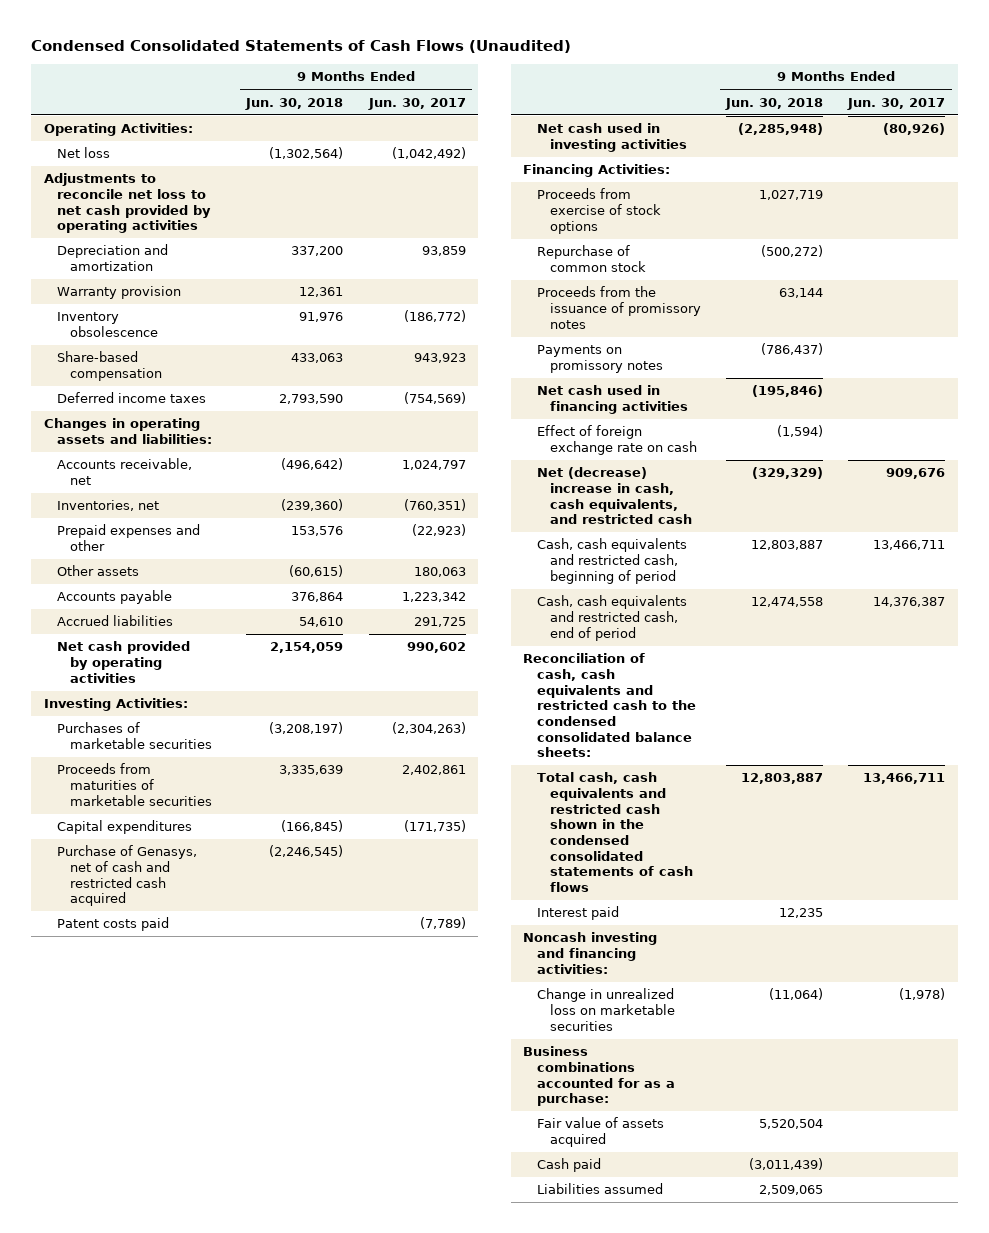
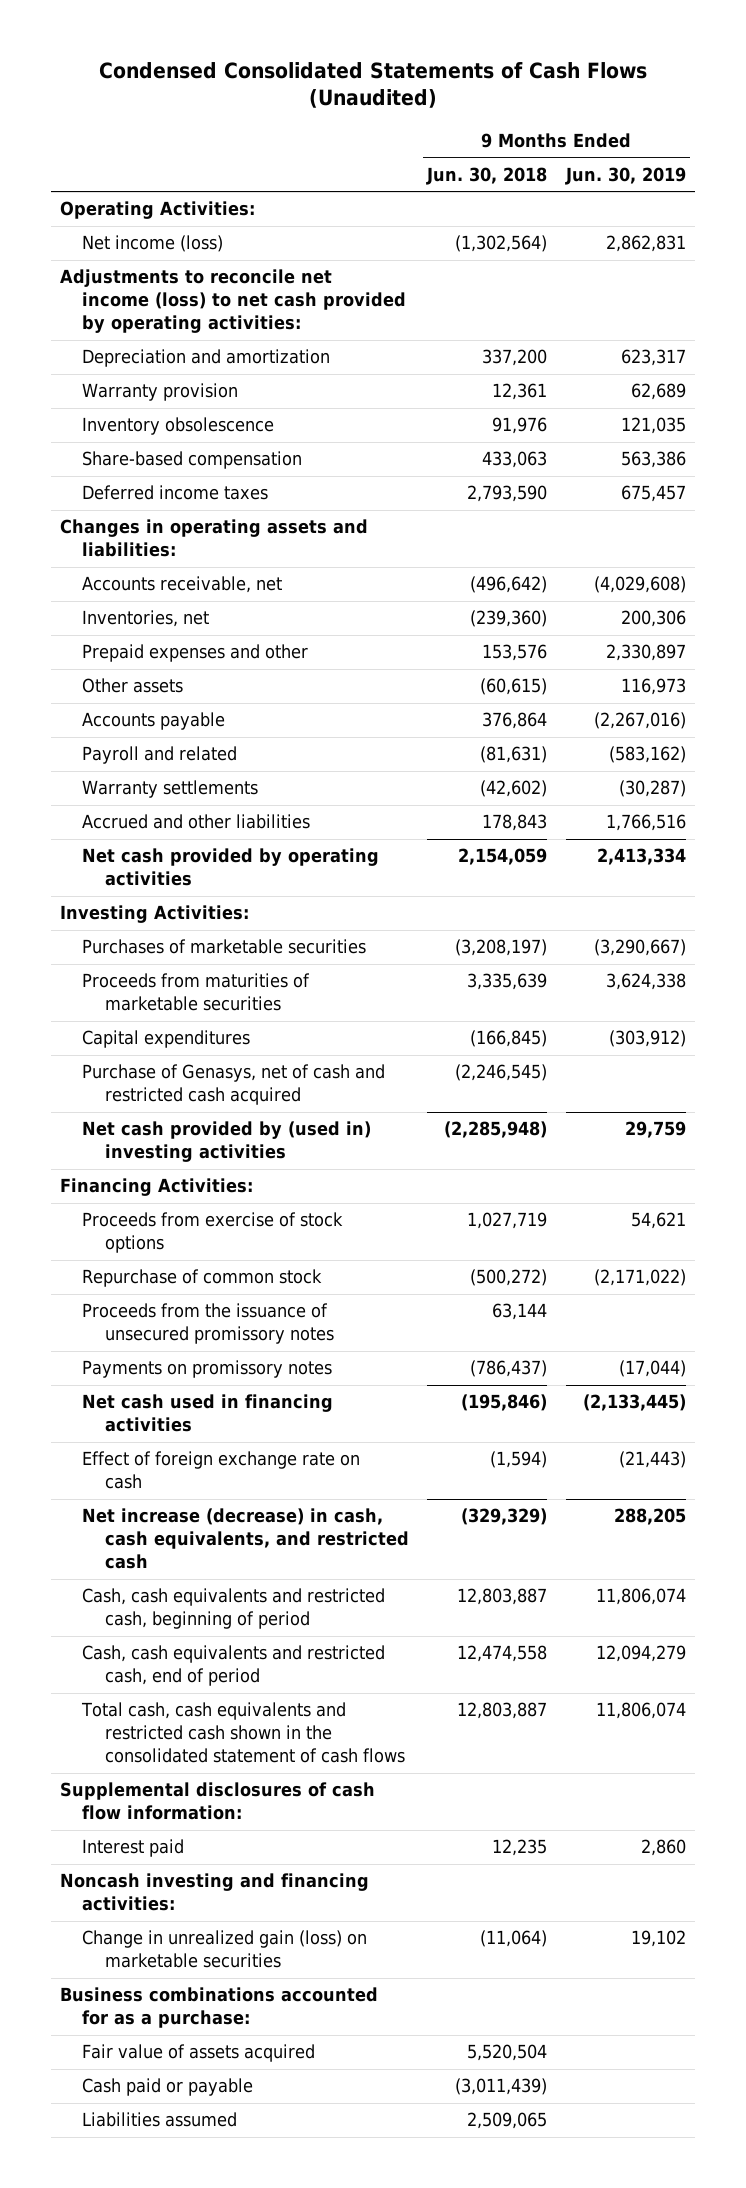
[367,97,466,110] Jun. 30, 2017 -> none
none -> [564,166,686,185] Jun. 30, 2019
[56,147,110,159] Net loss -> [82,235,224,253] Net income (loss)
[43,173,211,234] Adjustments to reconcile net loss to net cash provided by operating activities -> [59,269,407,334] Adjustments to reconcile net income (loss) to net cash provided by operating activities:
none -> [82,746,238,765] Payroll and related
none -> [82,780,259,799] Warranty settlements
[56,615,173,627] Accrued liabilities -> [82,814,311,830] Accrued and other liabilities
[299,617,344,628] 54,610 -> [482,814,548,832] 178,843
[56,917,169,932] Patent costs paid -> none
[536,123,687,152] Net cash used in investing activities -> [82,1121,372,1163] Net cash provided by (used in) investing activities
[536,286,701,329] Proceeds from the issuance of promissory notes -> [82,1303,334,1345] Proceeds from the issuance of unsecured promissory notes
[536,467,692,525] Net (decrease) increase in cash, cash equivalents, and restricted cash -> [82,1508,409,1570] Net increase (decrease) in cash, cash equivalents, and restricted cash
[523,653,696,758] Reconciliation of cash, cash equivalents and restricted cash to the condensed consolidated balance sheets: -> none
[536,772,693,892] Total cash, cash equivalents and restricted cash shown in the condensed consolidated statements of cash flows -> [81,1702,405,1764] Total cash, cash equivalents and restricted cash shown in the consolidated statement of cash flows
none -> [59,1782,375,1821] Supplemental disclosures of cash flow information:
[536,988,675,1031] Change in unrealized loss on marketable securities -> [82,1930,368,1969] Change in unrealized gain (loss) on marketable securities
[536,1158,601,1173] Cash paid -> [82,2078,254,2097] Cash paid or payable

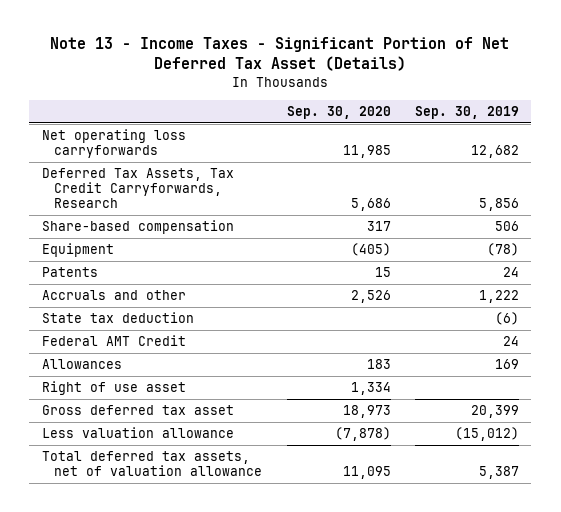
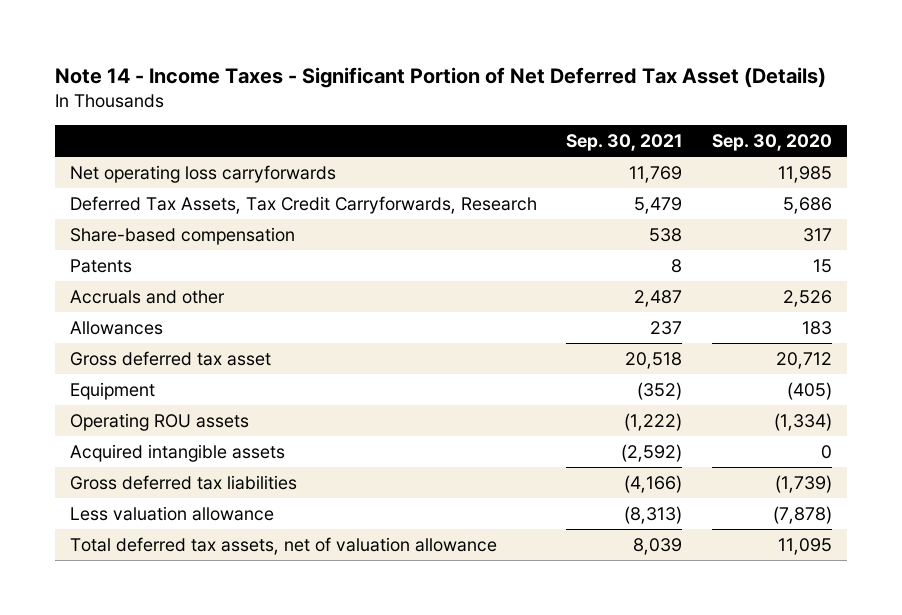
[50,37,510,72] Note 13 - Income Taxes - Significant Portion of Net Deferred Tax Asset (Details) -> [55,66,827,88] Note 14 - Income Taxes - Significant Portion of Net Deferred Tax Asset (Details)
[415,105,520,119] Sep. 30, 2019 -> none
none -> [566,133,683,151] Sep. 30, 2021
[41,312,194,324] State tax deduction -> none
[41,335,186,347] Federal AMT Credit -> none
[41,381,186,396] Right of use asset -> none
[342,405,391,419] 18,973 -> [775,351,832,369] 20,712
[41,243,114,258] Equipment -> [69,381,155,400] Equipment
none -> [69,412,249,431] Operating ROU assets
none -> [69,443,285,462] Acquired intangible assets
none -> [69,474,297,490] Gross deferred tax liabilities

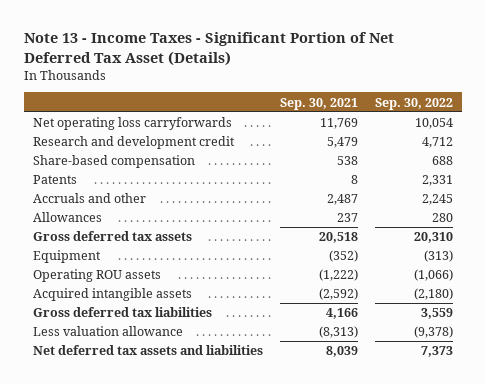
[55,66,827,88] Note 14 - Income Taxes - Significant Portion of Net Deferred Tax Asset (Details) -> [23,32,394,66] Note 13 - Income Taxes - Significant Portion of Net Deferred Tax Asset (Details)
[711,133,832,151] Sep. 30, 2020 -> none
none -> [375,97,454,110] Sep. 30, 2022
[69,195,537,214] Deferred Tax Assets, Tax Credit Carryforwards, Research -> [32,136,235,150] Research and development credit
[69,350,271,366] Gross deferred tax asset -> [32,231,192,242] Gross deferred tax assets
[624,474,683,493] (4,166) -> [325,308,358,320] 4,166
[69,536,497,555] Total deferred tax assets, net of valuation allowance -> [32,345,263,356] Net deferred tax assets and liabilities

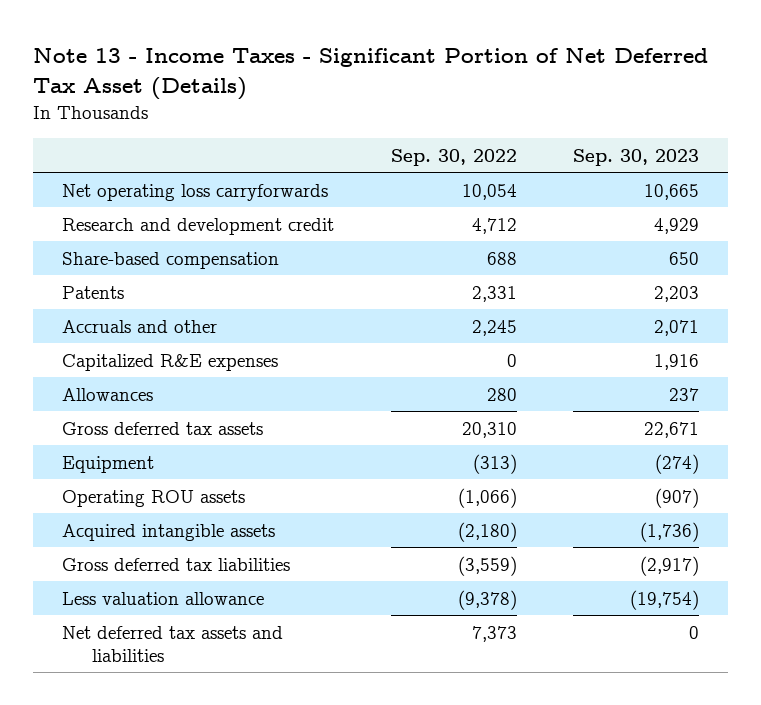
[279,97,358,110] Sep. 30, 2021 -> none
none -> [573,148,700,166] Sep. 30, 2023
none -> [61,353,278,371] Capitalized R&E expenses
[421,308,454,320] 3,559 -> [457,555,517,576] (3,559)

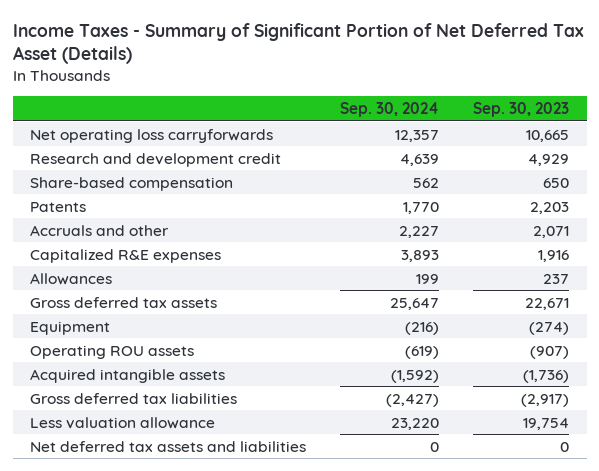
[33,48,709,101] Note 13 - Income Taxes - Significant Portion of Net Deferred Tax Asset (Details) -> [12,22,584,65] Income Taxes - Summary of Significant Portion of Net Deferred Tax Asset (Details)
[390,148,517,166] Sep. 30, 2022 -> none
none -> [340,101,440,117] Sep. 30, 2024
[630,589,700,610] (19,754) -> [523,417,570,430] 19,754

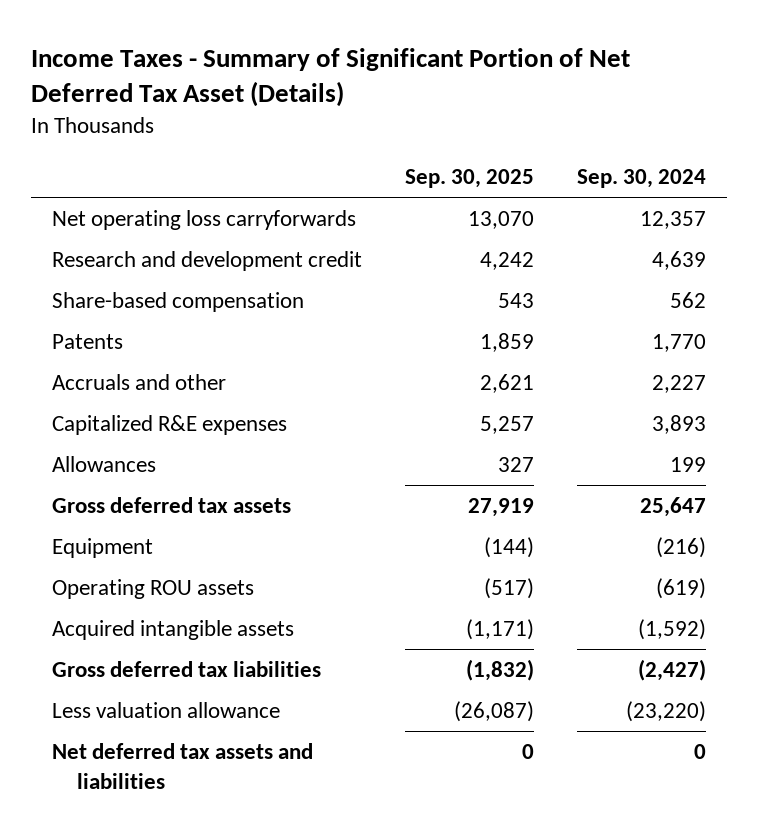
[473,101,570,117] Sep. 30, 2023 -> none
none -> [404,169,534,189] Sep. 30, 2025
[391,417,440,430] 23,220 -> [625,701,706,723] (23,220)

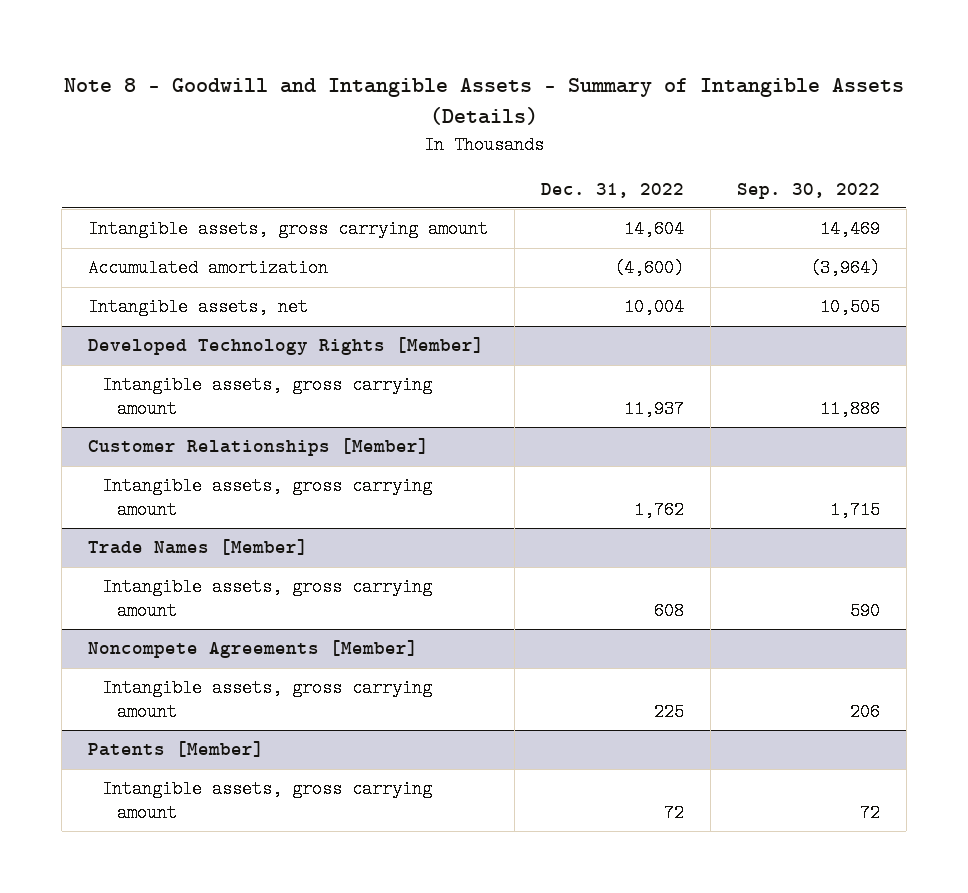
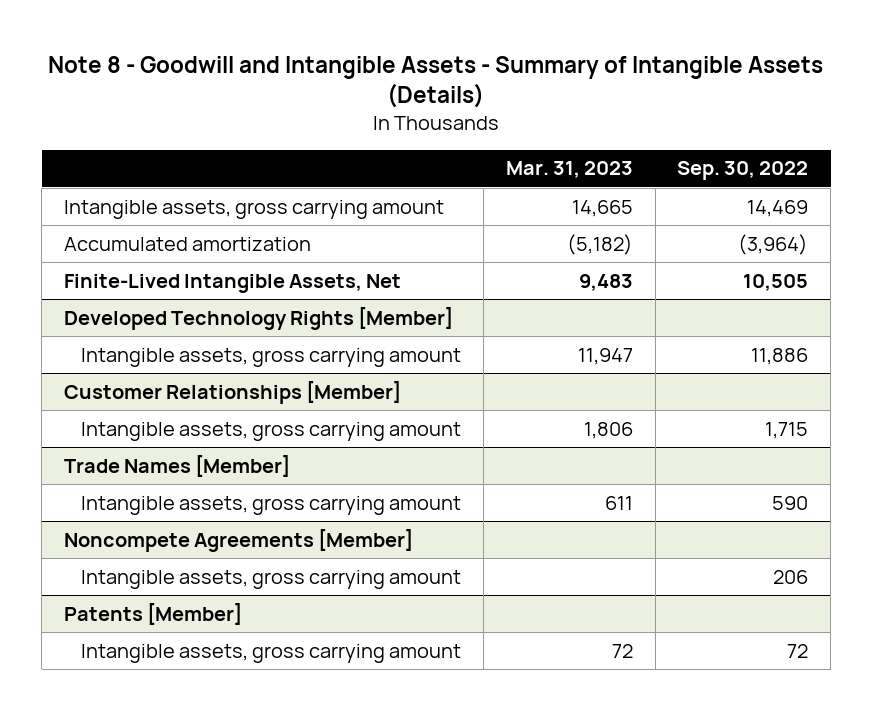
[541,182,685,198] Dec. 31, 2022 -> none
none -> [505,161,633,179] Mar. 31, 2023
[88,298,309,317] Intangible assets, net -> [64,273,402,293] Finite-Lived Intangible Assets, Net

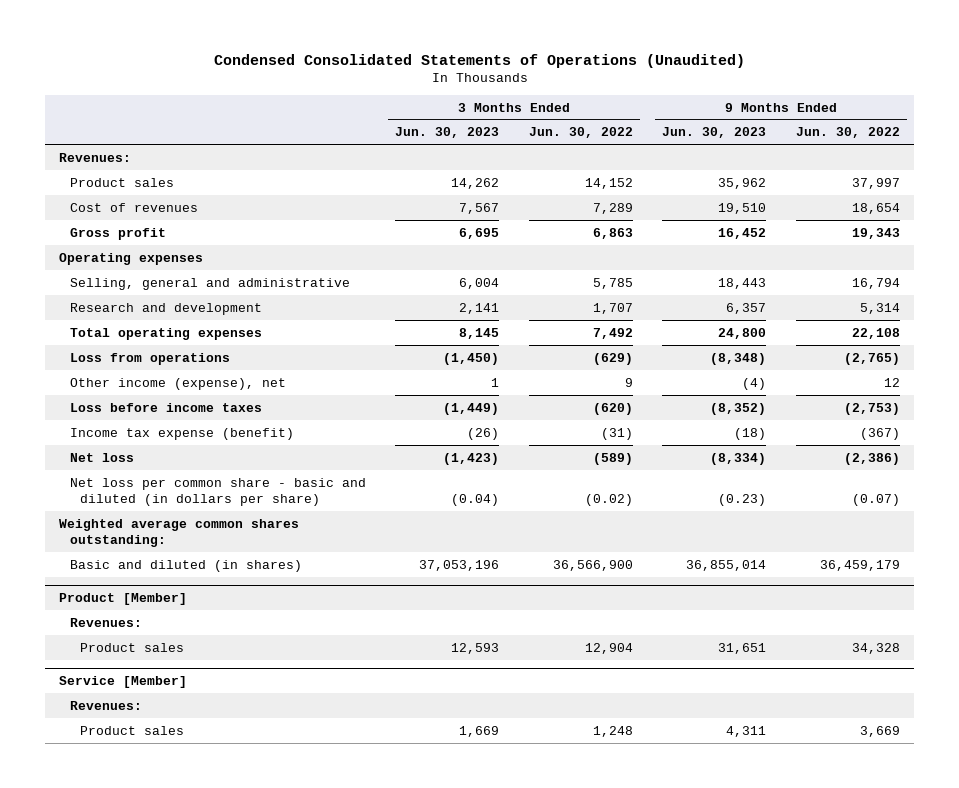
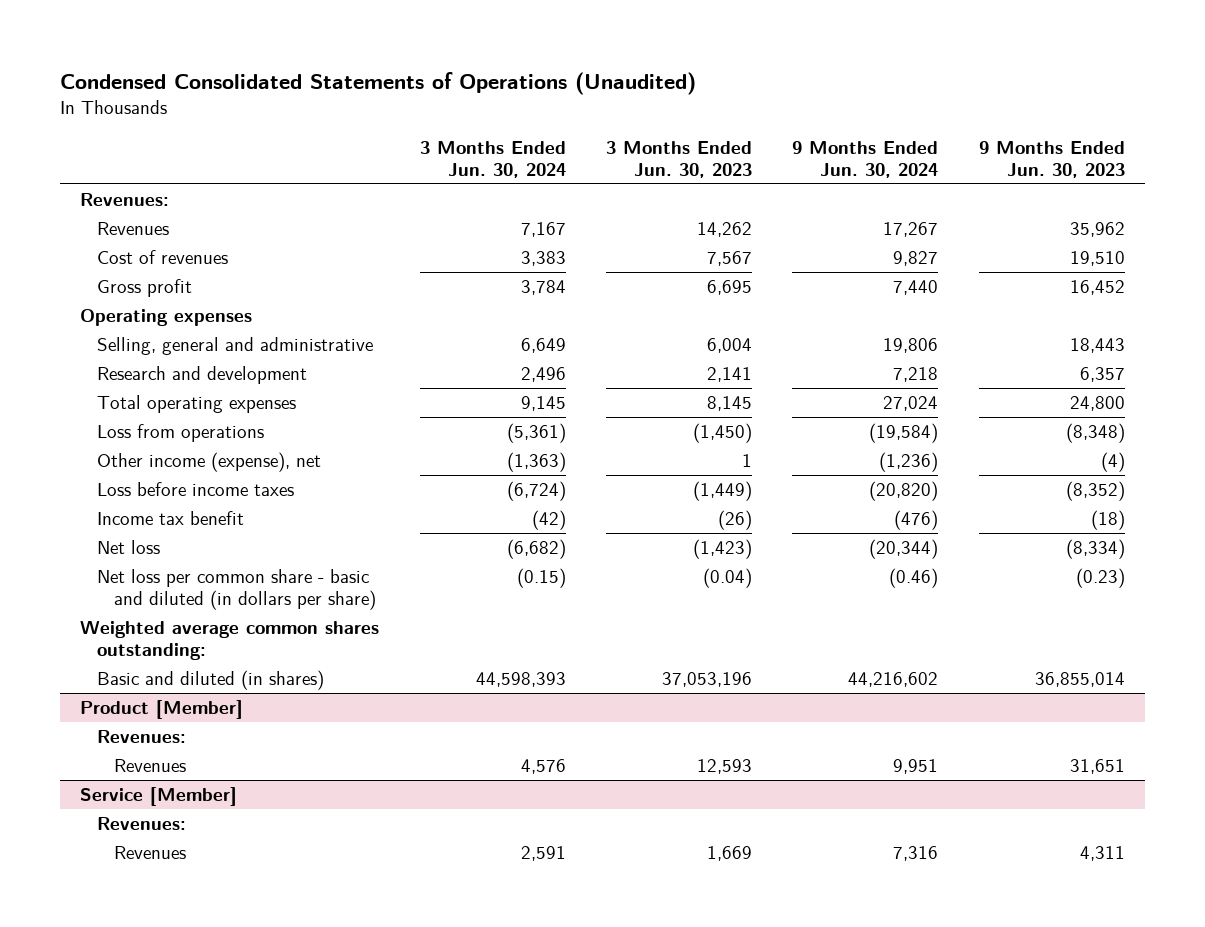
[528,127,633,139] Jun. 30, 2022 -> none
[795,127,900,139] Jun. 30, 2022 -> none
none -> [419,140,566,178] 3 Months Ended Jun. 30, 2024
none -> [792,140,939,178] 9 Months Ended Jun. 30, 2024
[69,177,174,187] Product sales -> [97,222,170,236] Revenues
[69,427,294,440] Income tax expense (benefit) -> [97,511,245,526] Income tax benefit
[80,642,185,652] Product sales -> [114,759,187,773] Revenues
[80,725,185,735] Product sales -> [114,846,187,860] Revenues

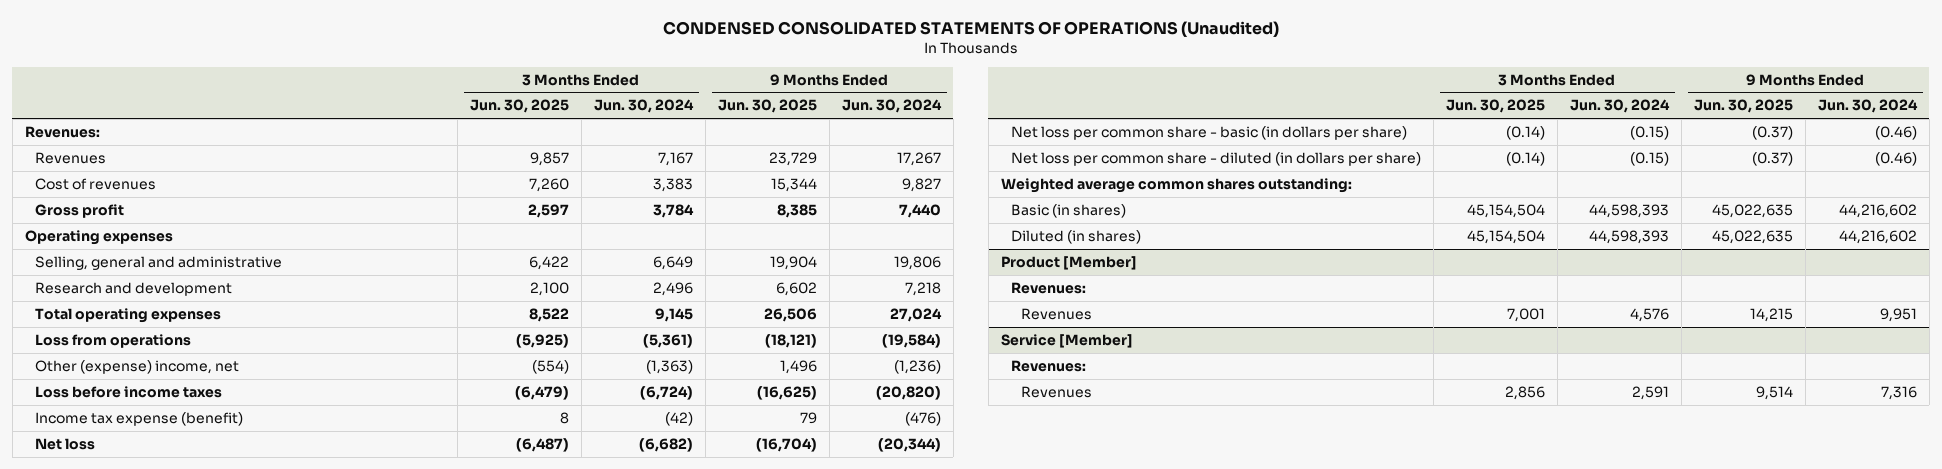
[60,72,697,96] Condensed Consolidated Statements of Operations (Unaudited) -> [662,21,1279,38] CONDENSED CONSOLIDATED STATEMENTS OF OPERATIONS (Unaudited)
[606,140,753,178] 3 Months Ended Jun. 30, 2023 -> none
[978,140,1125,178] 9 Months Ended Jun. 30, 2023 -> none
none -> [469,99,569,114] Jun. 30, 2025
none -> [717,99,817,114] Jun. 30, 2025
[97,452,322,473] Other income (expense), net -> [34,359,239,374] Other (expense) income, net
[97,511,245,526] Income tax benefit -> [34,411,243,426] Income tax expense (benefit)
[97,569,377,611] Net loss per common share - basic and diluted (in dollars per share) -> [1010,125,1407,140] Net loss per common share - basic (in dollars per share)
none -> [1010,151,1421,166] Net loss per common share - diluted (in dollars per share)
[97,670,325,691] Basic and diluted (in shares) -> [1010,203,1126,218] Basic (in shares)
none -> [1010,229,1141,244] Diluted (in shares)

